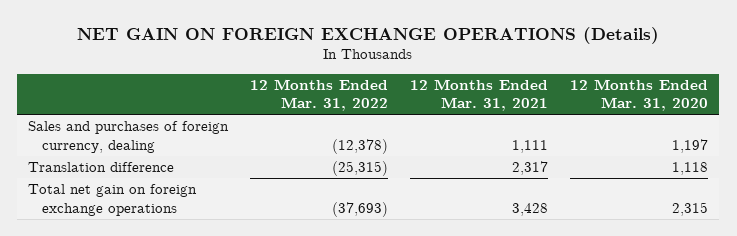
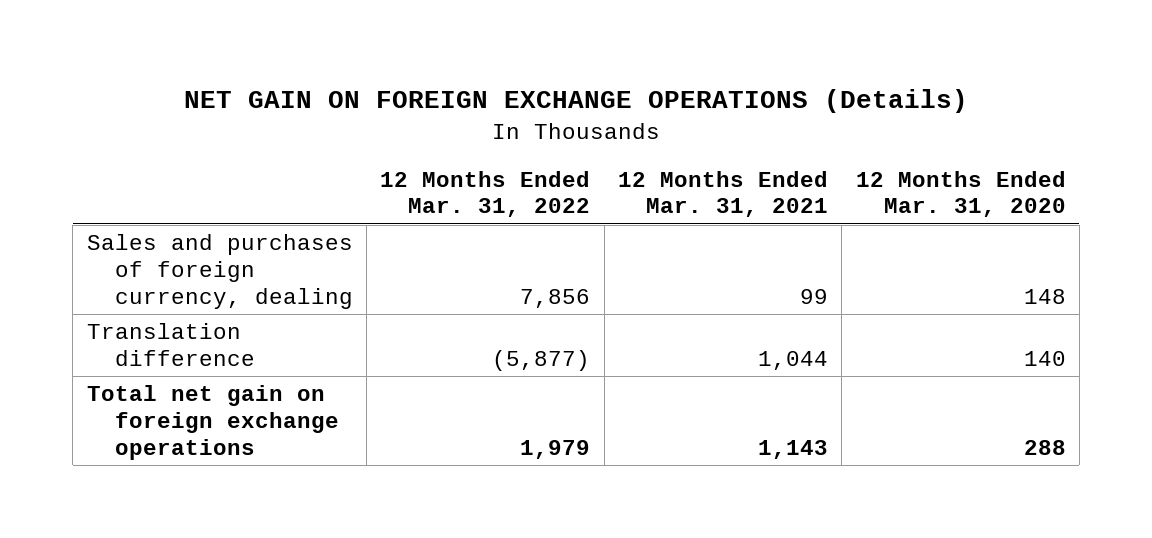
[332,138,389,154] (12,378) -> [520,288,591,308] 7,856
[512,139,549,153] 1,111 -> [800,288,829,304] 99
[672,138,709,153] 1,197 -> [1023,288,1066,304] 148
[332,161,389,177] (25,315) -> [492,350,591,372] (5,877)
[512,161,549,176] 2,317 -> [758,351,829,371] 1,044
[672,162,709,176] 1,118 -> [1023,351,1066,367] 140
[332,201,389,217] (37,693) -> [520,439,591,459] 1,979
[512,202,549,216] 3,428 -> [758,439,829,459] 1,143
[672,201,709,216] 2,315 -> [1023,439,1066,455] 288

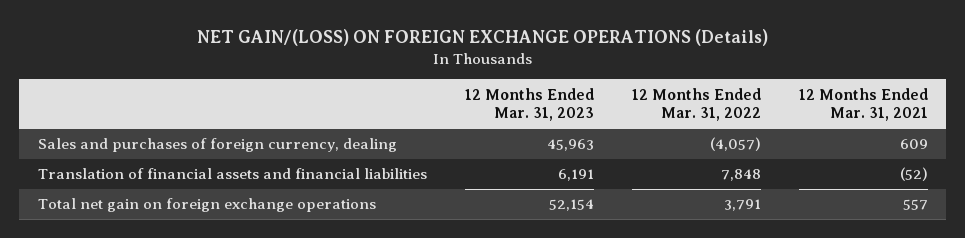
[184,89,969,114] NET GAIN ON FOREIGN EXCHANGE OPERATIONS (Details) -> [196,28,768,46] NET GAIN/(LOSS) ON FOREIGN EXCHANGE OPERATIONS (Details)
[855,170,1066,218] 12 Months Ended Mar. 31, 2020 -> none
none -> [464,87,594,122] 12 Months Ended Mar. 31, 2023
[86,323,255,367] Translation difference -> none
[520,288,591,308] 7,856 -> [709,137,761,152] (4,057)
[800,288,829,304] 99 -> [899,139,928,150] 609
none -> [37,168,427,180] Translation of financial assets and financial liabilities
[520,439,591,459] 1,979 -> [723,199,761,212] 3,791
[758,439,829,459] 1,143 -> [902,199,928,211] 557

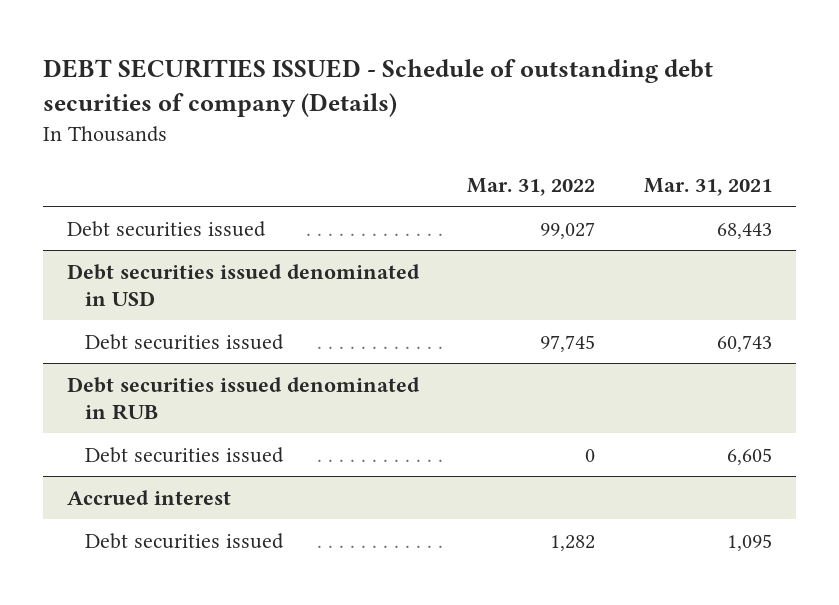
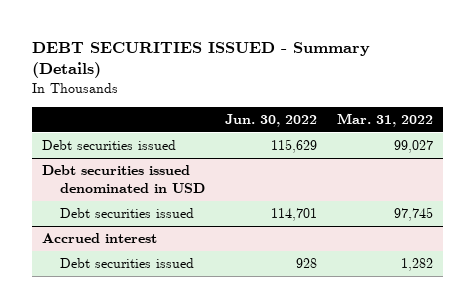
[42,58,713,118] DEBT SECURITIES ISSUED - Schedule of outstanding debt securities of company (Details) -> [31,42,370,79] DEBT SECURITIES ISSUED - Summary (Details)
[643,177,772,196] Mar. 31, 2021 -> none
none -> [225,113,318,127] Jun. 30, 2022
[66,376,420,420] Debt securities issued denominated in RUB -> none
[84,446,284,463] Debt securities issued -> none

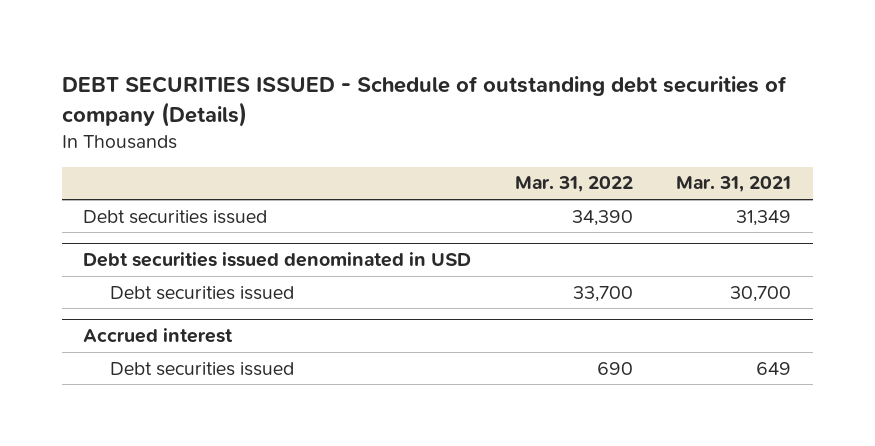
[31,42,370,79] DEBT SECURITIES ISSUED - Summary (Details) -> [61,75,787,127] DEBT SECURITIES ISSUED - Schedule of outstanding debt securities of company (Details)
[225,113,318,127] Jun. 30, 2022 -> none
none -> [676,176,792,193] Mar. 31, 2021
[394,140,434,154] 99,027 -> [571,209,633,226] 34,390
[394,207,434,222] 97,745 -> [572,285,633,302] 33,700
[401,258,434,272] 1,282 -> [596,361,633,375] 690

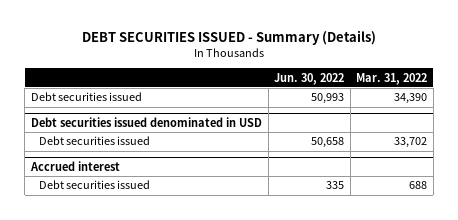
[61,75,787,127] DEBT SECURITIES ISSUED - Schedule of outstanding debt securities of company (Details) -> [82,30,377,46] DEBT SECURITIES ISSUED - Summary (Details)
[676,176,792,193] Mar. 31, 2021 -> none
none -> [274,72,345,85] Jun. 30, 2022
[572,285,633,302] 33,700 -> [394,137,428,149] 33,702
[596,361,633,375] 690 -> [409,181,428,190] 688

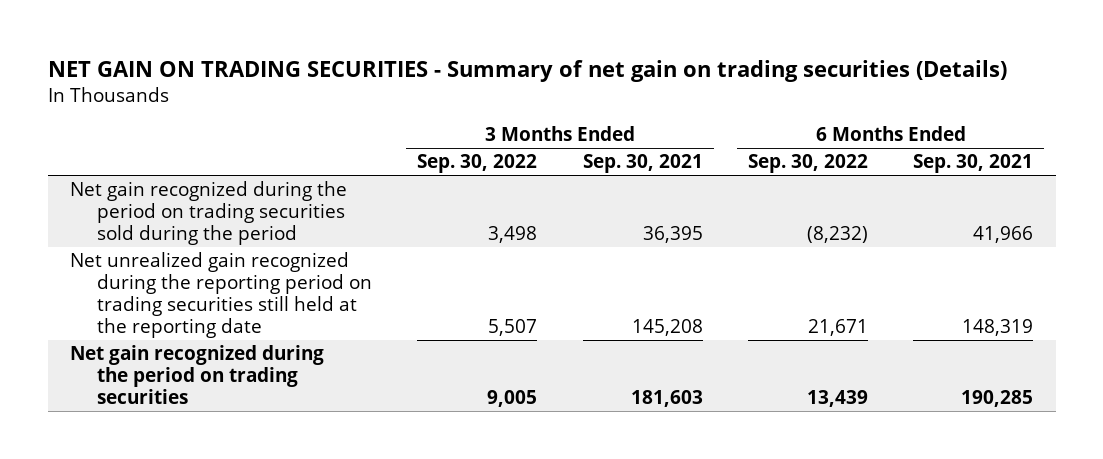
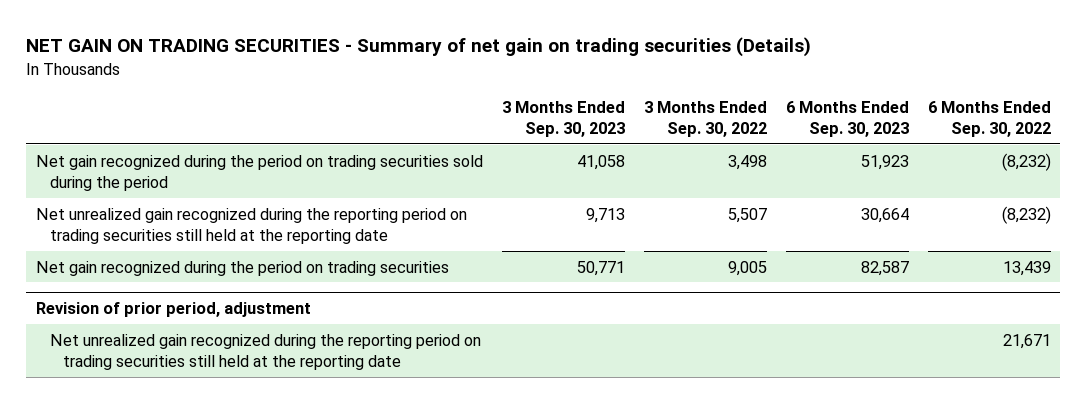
[582,154,703,174] Sep. 30, 2021 -> none
[913,154,1034,174] Sep. 30, 2021 -> none
none -> [501,100,625,138] 3 Months Ended Sep. 30, 2023
none -> [785,100,909,138] 6 Months Ended Sep. 30, 2023
[807,319,868,337] 21,671 -> [1001,205,1051,224] (8,232)
none -> [35,302,311,318] Revision of prior period, adjustment
none -> [49,333,481,370] Net unrealized gain recognized during the reporting period on trading securities still held at the reporting date

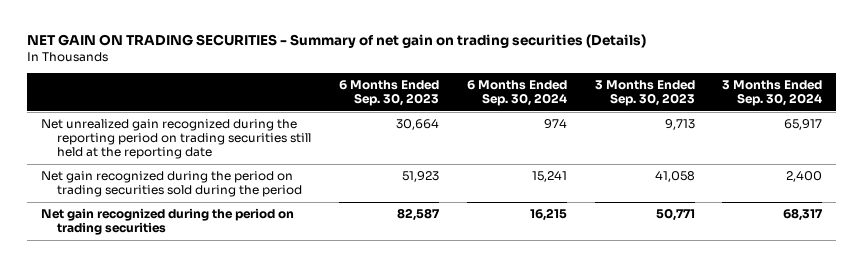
[643,100,767,138] 3 Months Ended Sep. 30, 2022 -> none
[927,100,1051,138] 6 Months Ended Sep. 30, 2022 -> none
none -> [466,80,567,107] 6 Months Ended Sep. 30, 2024
none -> [722,80,823,107] 3 Months Ended Sep. 30, 2024
[35,154,483,191] Net gain recognized during the period on trading securities sold during the period -> [40,171,302,198] Net gain recognized during the period on trading securities sold during the period
[35,302,311,318] Revision of prior period, adjustment -> none
[49,333,481,370] Net unrealized gain recognized during the reporting period on trading securities still held at the reporting date -> none

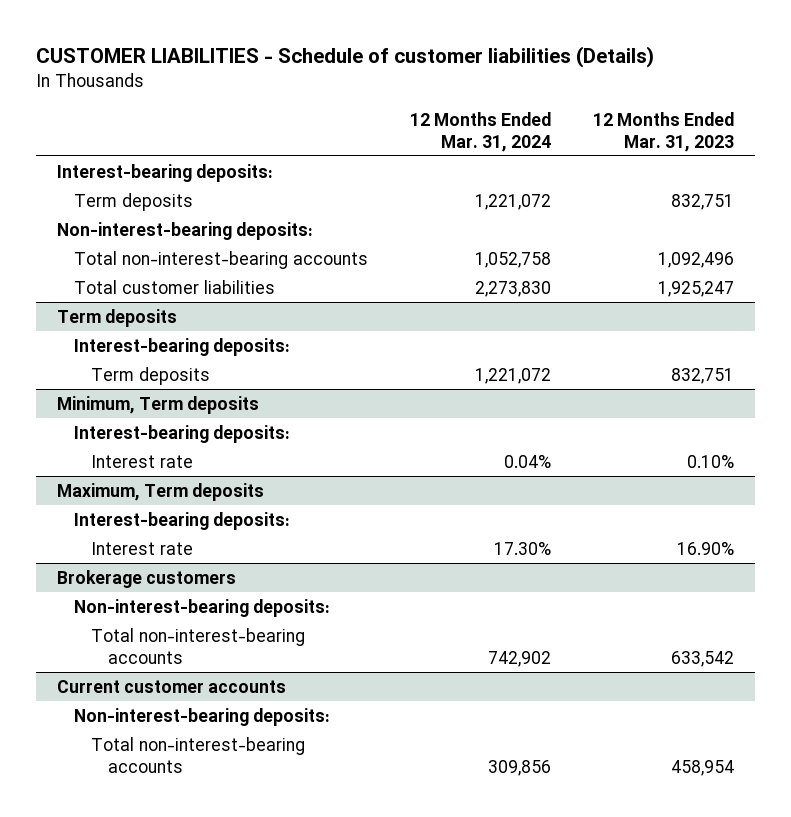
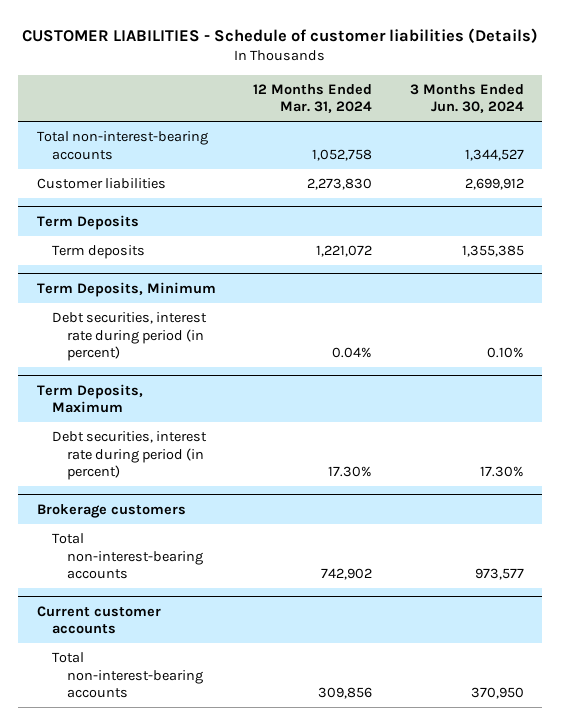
[593,111,735,152] 12 Months Ended Mar. 31, 2023 -> none
none -> [409,83,524,114] 3 Months Ended Jun. 30, 2024
[56,163,273,182] Interest-bearing deposits: -> none
[73,192,193,211] Term deposits -> none
[56,221,313,240] Non-interest-bearing deposits: -> none
[73,337,290,356] Interest-bearing deposits: -> none
[73,279,275,294] Total customer liabilities -> [37,178,167,190] Customer liabilities
[56,308,177,327] Term deposits -> [37,214,140,230] Term Deposits
[73,424,290,443] Interest-bearing deposits: -> none
[73,511,290,530] Interest-bearing deposits: -> none
[56,395,259,414] Minimum, Term deposits -> [37,281,217,297] Term Deposits, Minimum
[90,454,193,468] Interest rate -> [51,312,207,362] Debt securities, interest rate during period (in percent)
[56,482,264,501] Maximum, Term deposits -> [37,383,144,414] Term Deposits, Maximum
[90,541,193,555] Interest rate -> [51,431,207,481] Debt securities, interest rate during period (in percent)
[73,598,330,617] Non-interest-bearing deposits: -> none
[73,707,330,726] Non-interest-bearing deposits: -> none

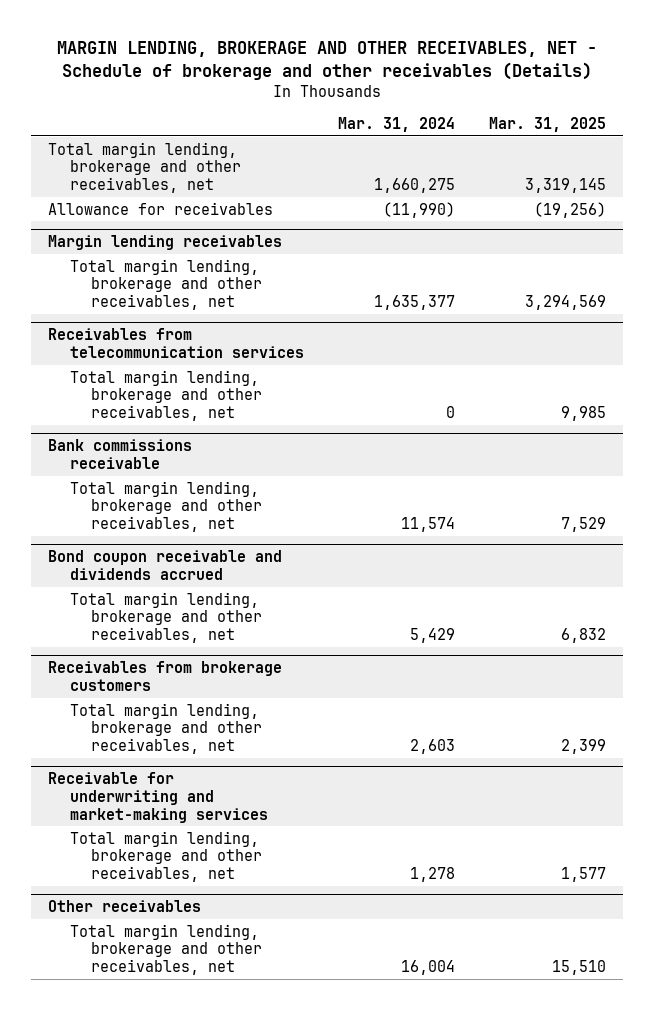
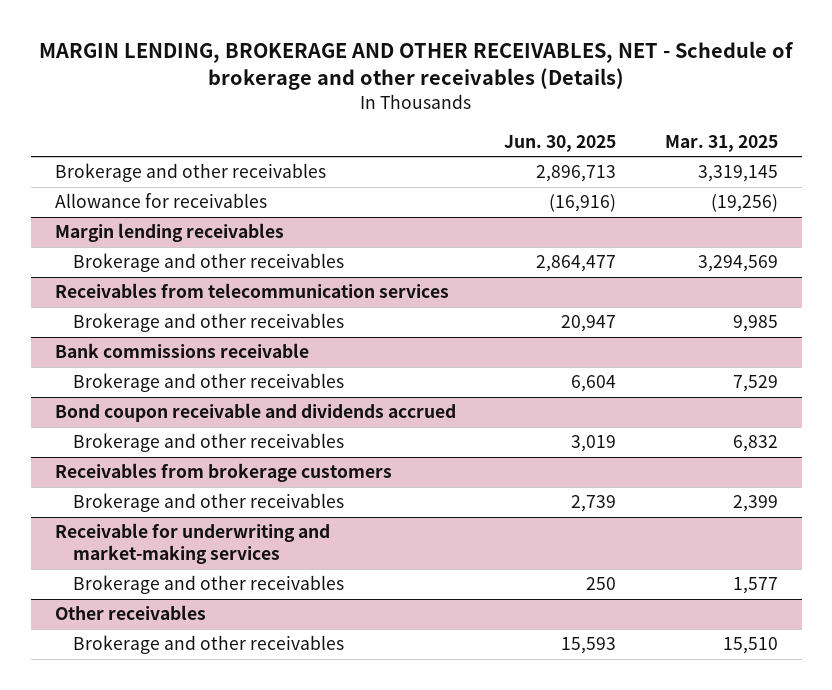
[337,117,455,133] Mar. 31, 2024 -> none
none -> [504,134,617,152] Jun. 30, 2025
[47,141,241,193] Total margin lending, brokerage and other receivables, net -> [54,163,326,183] Brokerage and other receivables
[69,258,263,310] Total margin lending, brokerage and other receivables, net -> [73,253,345,273] Brokerage and other receivables
[69,369,263,421] Total margin lending, brokerage and other receivables, net -> [73,313,345,333] Brokerage and other receivables
[69,480,263,532] Total margin lending, brokerage and other receivables, net -> [73,373,345,393] Brokerage and other receivables
[69,591,263,643] Total margin lending, brokerage and other receivables, net -> [73,433,345,453] Brokerage and other receivables
[69,702,263,754] Total margin lending, brokerage and other receivables, net -> [73,493,345,513] Brokerage and other receivables
[69,830,263,882] Total margin lending, brokerage and other receivables, net -> [73,575,345,595] Brokerage and other receivables
[69,923,263,975] Total margin lending, brokerage and other receivables, net -> [73,635,345,655] Brokerage and other receivables

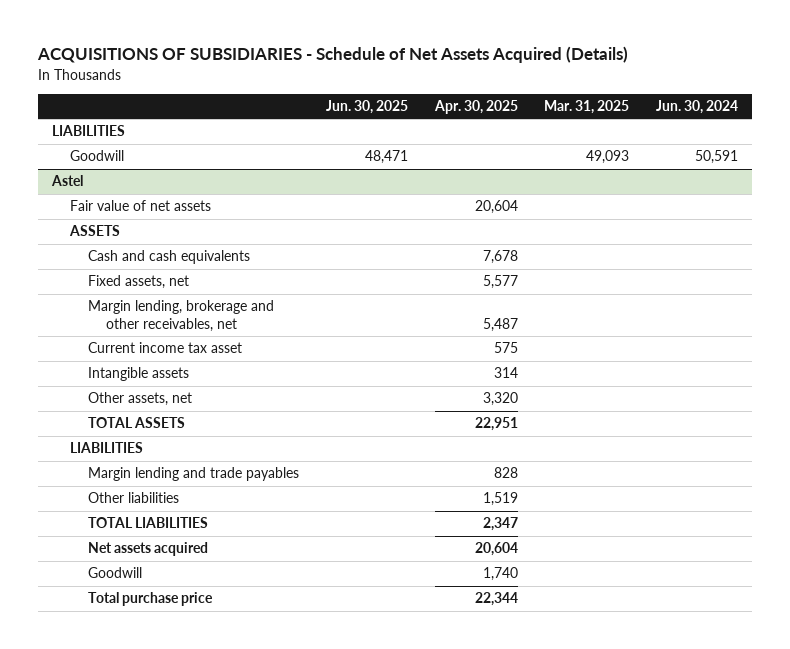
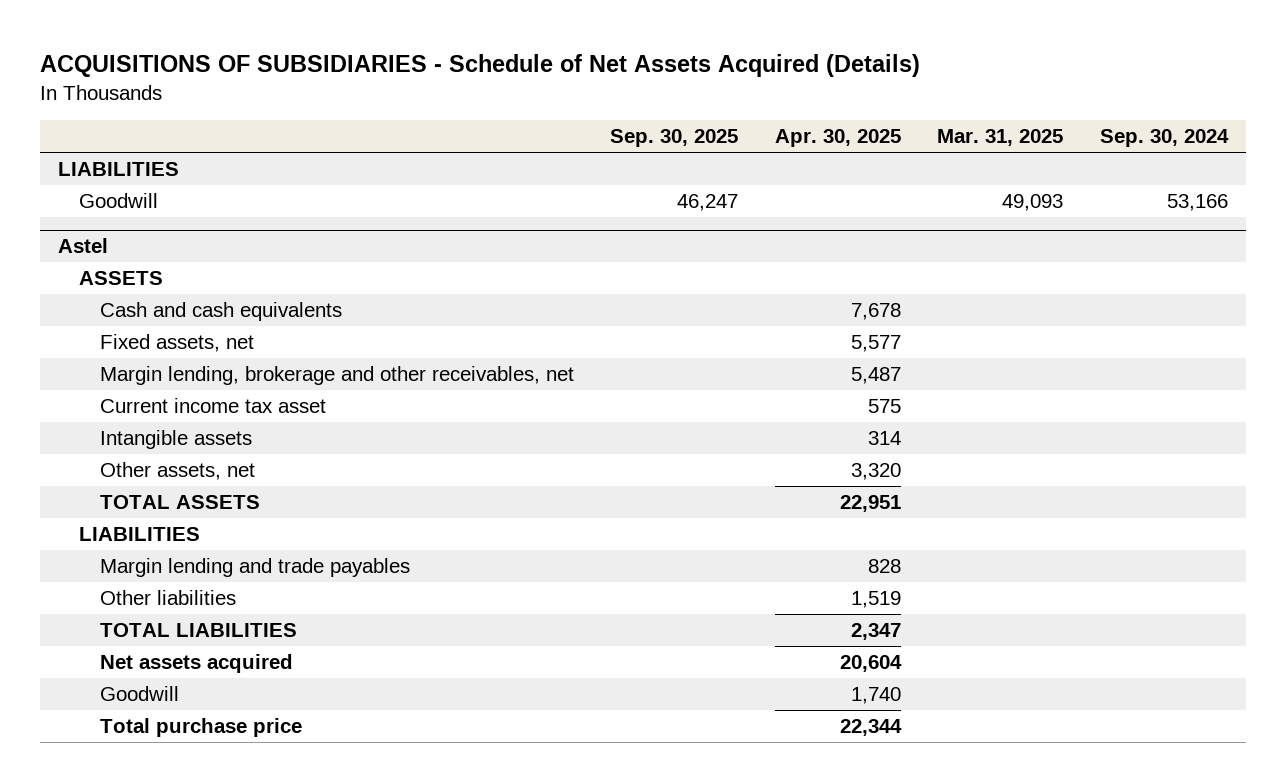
[325,100,408,115] Jun. 30, 2025 -> none
[656,100,739,115] Jun. 30, 2024 -> none
none -> [610,129,739,148] Sep. 30, 2025
none -> [1100,129,1230,148] Sep. 30, 2024
[70,200,212,212] Fair value of net assets -> none

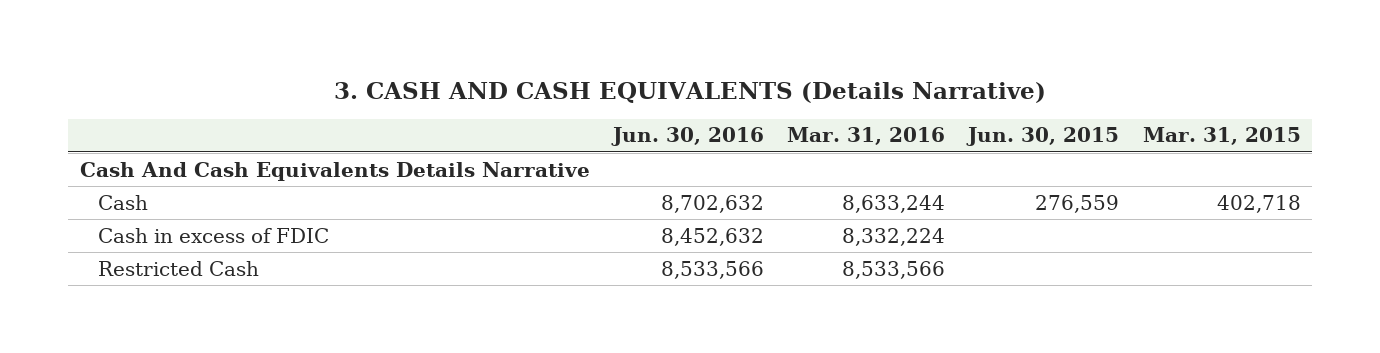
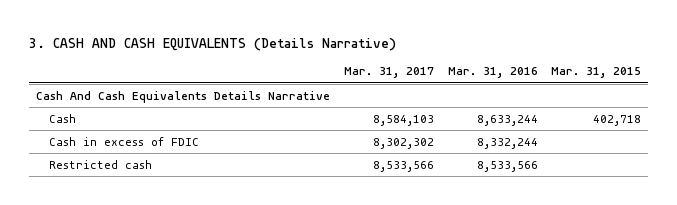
[610,127,764,147] Jun. 30, 2016 -> none
[966,127,1120,147] Jun. 30, 2015 -> none
none -> [343,67,434,79] Mar. 31, 2017
[842,227,946,246] 8,332,224 -> [476,137,538,149] 8,332,244
[98,260,260,276] Restricted Cash -> [49,159,153,169] Restricted cash

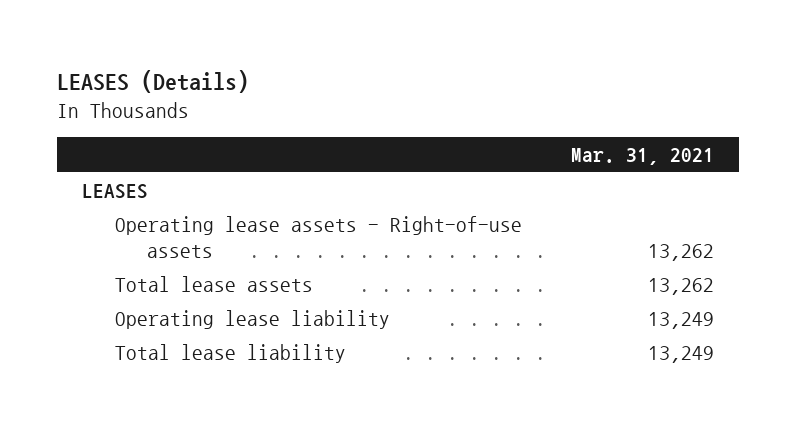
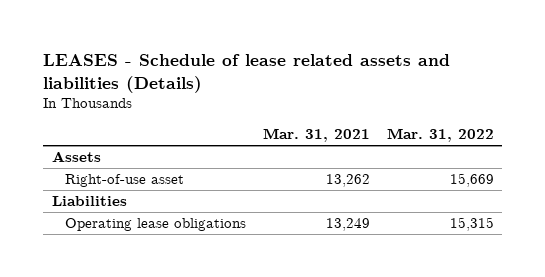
[57,70,250,94] LEASES (Details) -> [43,54,451,93] LEASES - Schedule of lease related assets and liabilities (Details)
none -> [386,128,494,143] Mar. 31, 2022
[82,183,149,199] LEASES -> none
[114,275,313,292] Total lease assets -> none
[114,309,390,329] Operating lease liability -> none
none -> [51,151,101,163] Assets
[114,215,522,258] Operating lease assets - Right-of-use assets -> [64,174,184,188] Right-of-use asset
none -> [51,196,127,207] Liabilities
[114,343,346,363] Total lease liability -> [64,218,246,232] Operating lease obligations

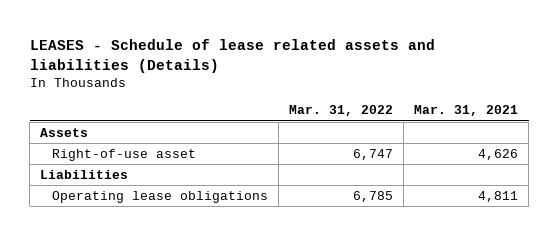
[325,174,370,188] 13,262 -> [478,148,519,160] 4,626
[449,173,494,188] 15,669 -> [352,148,393,160] 6,747
[325,218,370,232] 13,249 -> [478,190,519,202] 4,811
[449,217,494,232] 15,315 -> [352,190,393,202] 6,785

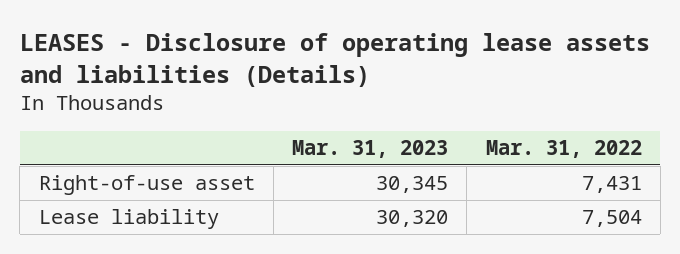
[29,38,435,73] LEASES - Schedule of lease related assets and liabilities (Details) -> [19,33,650,88] LEASES - Disclosure of operating lease assets and liabilities (Details)
[414,105,519,117] Mar. 31, 2021 -> none
none -> [292,139,449,158] Mar. 31, 2023
[40,127,89,137] Assets -> none
[40,169,129,179] Liabilities -> none
[352,148,393,160] 6,747 -> [581,176,642,194] 7,431
[51,190,268,203] Operating lease obligations -> [38,209,219,230] Lease liability
[352,190,393,202] 6,785 -> [581,210,642,228] 7,504

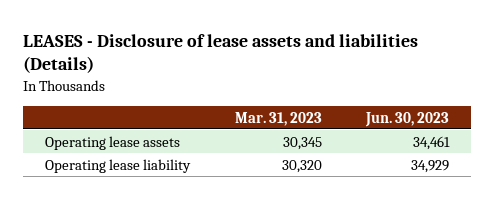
[19,33,650,88] LEASES - Disclosure of operating lease assets and liabilities (Details) -> [23,33,419,74] LEASES - Disclosure of lease assets and liabilities (Details)
[485,139,642,158] Mar. 31, 2022 -> none
none -> [364,111,449,127] Jun. 30, 2023
[38,175,255,196] Right-of-use asset -> [45,135,181,150] Operating lease assets
[38,209,219,230] Lease liability -> [45,158,192,173] Operating lease liability

